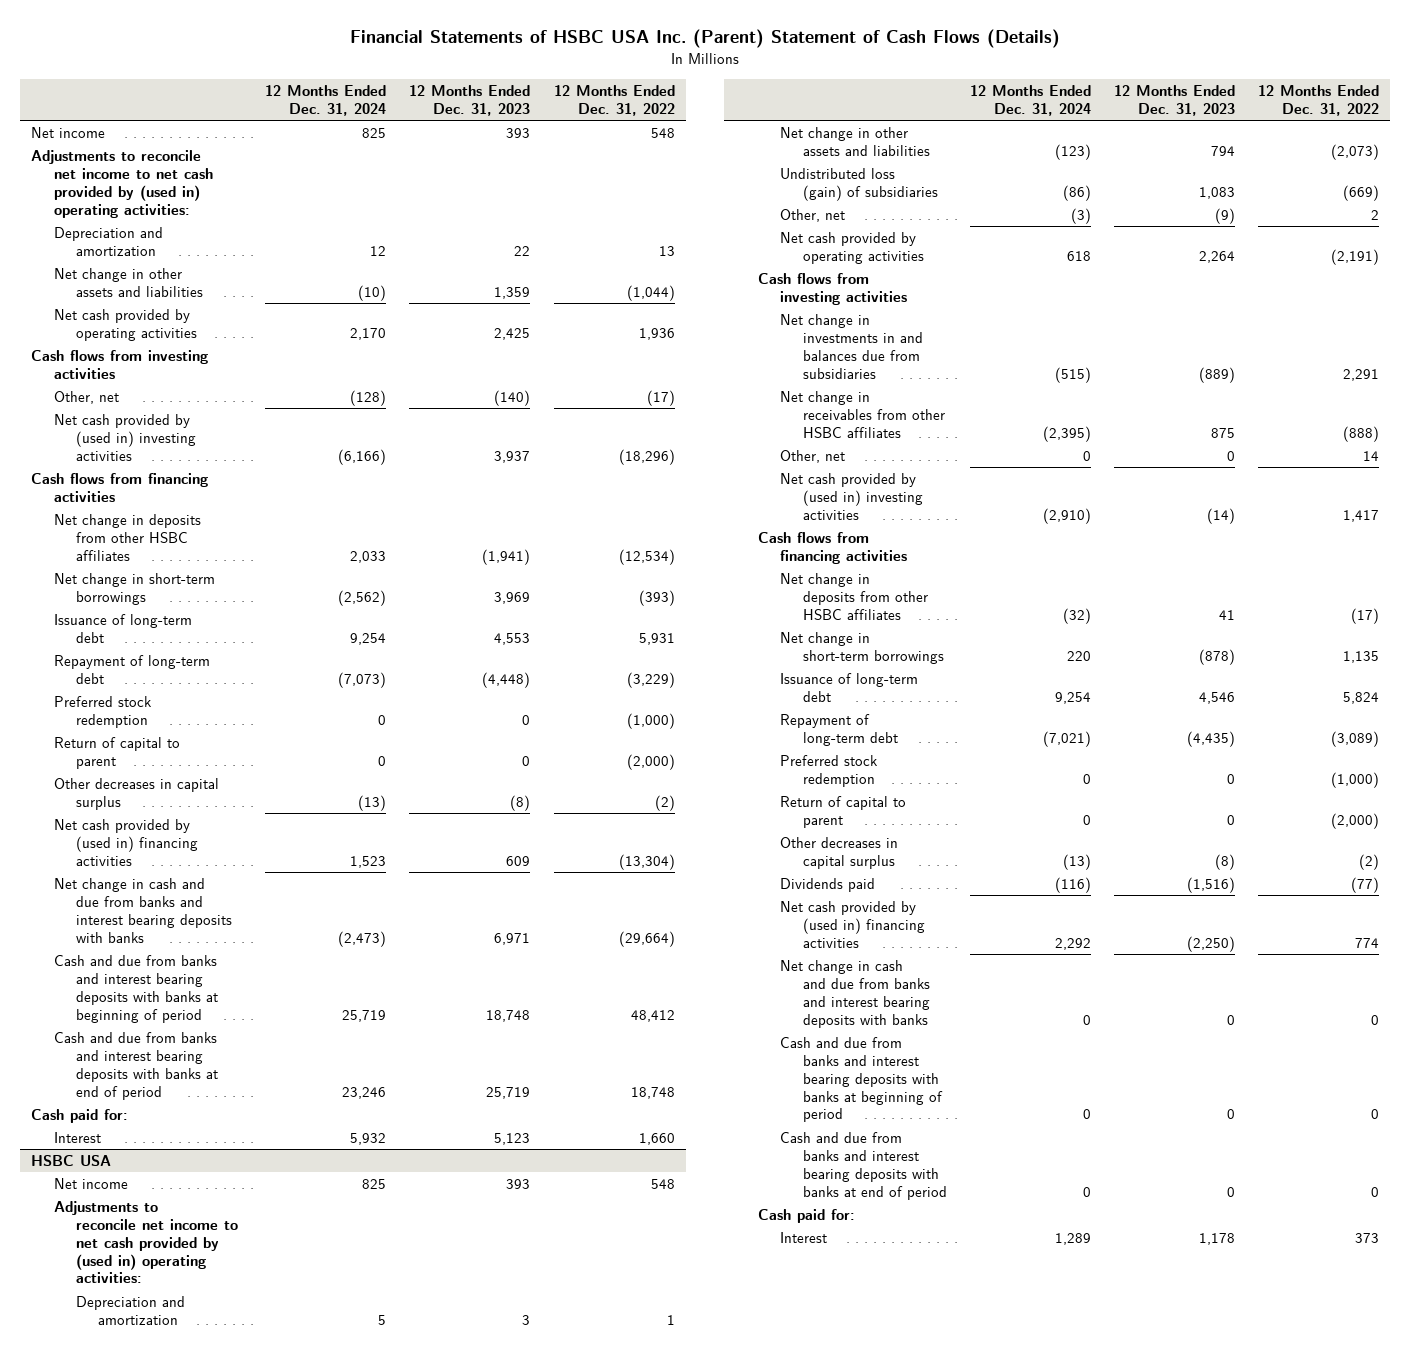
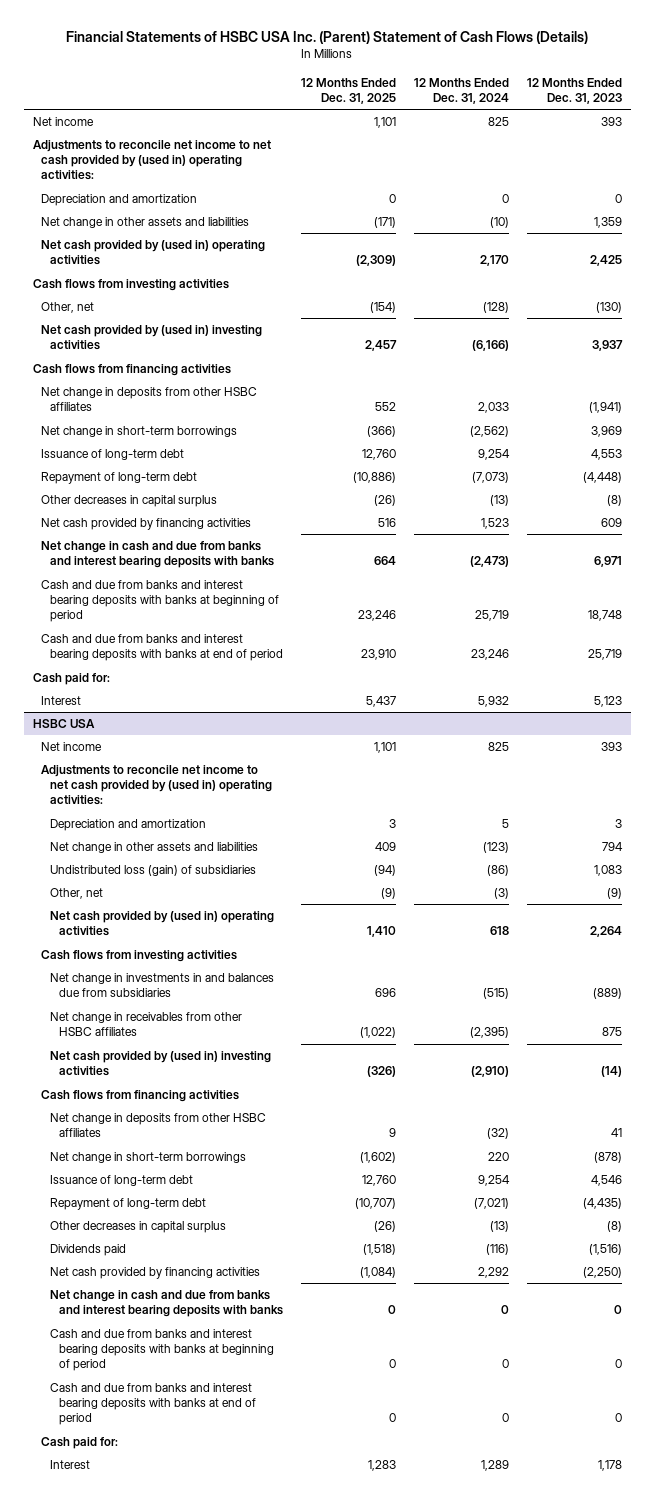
[553,85,675,116] 12 Months Ended Dec. 31, 2022 -> none
none -> [301,77,397,104] 12 Months Ended Dec. 31, 2025
[370,245,387,256] 12 -> [501,194,509,204] 0
[514,245,531,256] 22 -> [614,194,622,204] 0
[53,309,198,341] Net cash provided by operating activities -> [41,240,266,266] Net cash provided by (used in) operating activities
[494,390,531,407] (140) -> [595,302,622,314] (130)
[53,696,152,728] Preferred stock redemption -> none
[53,737,180,769] Return of capital to parent -> none
[53,819,199,866] Net cash provided by (used in) financing activities -> [41,518,252,531] Net cash provided by financing activities
[780,232,924,264] Net cash provided by operating activities -> [50,911,275,937] Net cash provided by (used in) operating activities
[780,450,846,464] Other, net -> none
[780,755,879,787] Preferred stock redemption -> none
[780,796,907,828] Return of capital to parent -> none
[780,901,925,948] Net cash provided by (used in) financing activities -> [50,1267,261,1280] Net cash provided by financing activities

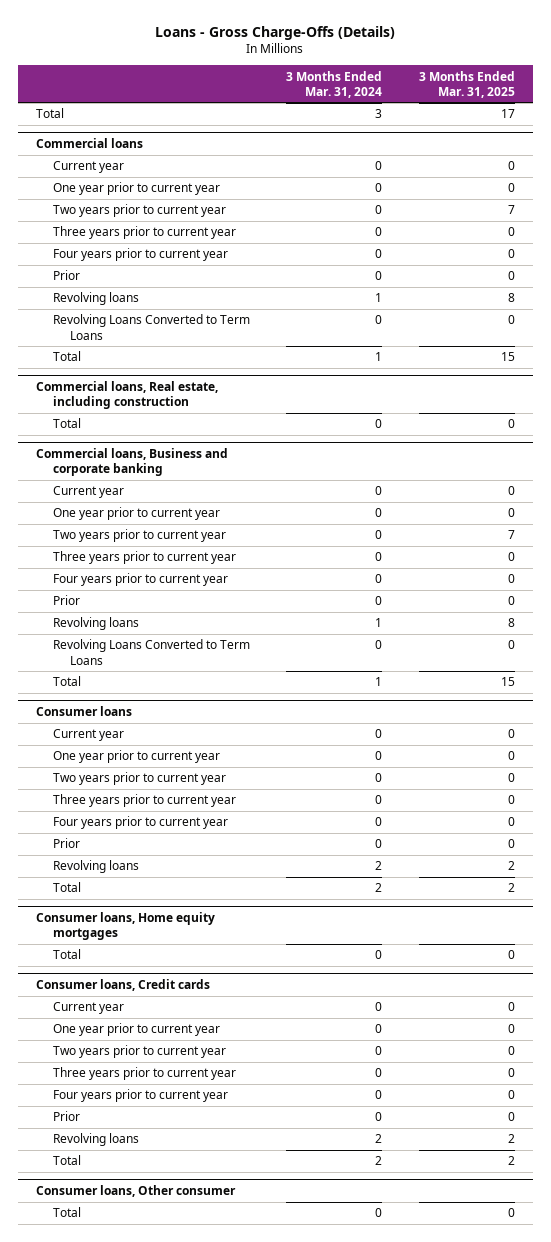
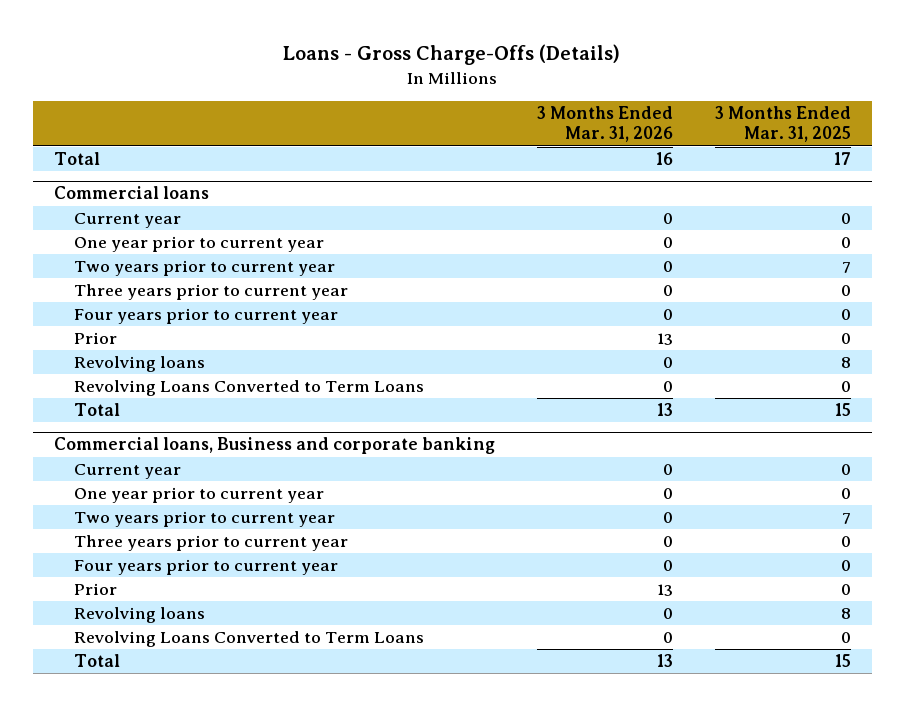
[286,70,383,98] 3 Months Ended Mar. 31, 2024 -> none
none -> [536,106,673,143] 3 Months Ended Mar. 31, 2026
[35,380,218,410] Commercial loans, Real estate, including construction -> none
[52,418,81,429] Total -> none
[35,705,132,716] Consumer loans -> none
[52,729,124,742] Current year -> none
[52,750,220,764] One year prior to current year -> none
[52,772,226,786] Two years prior to current year -> none
[52,794,236,808] Three years prior to current year -> none
[52,816,228,830] Four years prior to current year -> none
[52,838,80,849] Prior -> none
[52,860,139,874] Revolving loans -> none
[52,882,81,893] Total -> none
[35,911,215,941] Consumer loans, Home equity mortgages -> none
[52,949,81,960] Total -> none
[35,978,210,991] Consumer loans, Credit cards -> none
[52,1002,124,1015] Current year -> none
[52,1023,220,1037] One year prior to current year -> none
[52,1045,226,1059] Two years prior to current year -> none
[52,1067,236,1081] Three years prior to current year -> none
[52,1089,228,1103] Four years prior to current year -> none
[52,1111,80,1122] Prior -> none
[52,1133,139,1147] Revolving loans -> none
[52,1155,81,1166] Total -> none
[35,1184,236,1197] Consumer loans, Other consumer -> none
[52,1207,81,1218] Total -> none

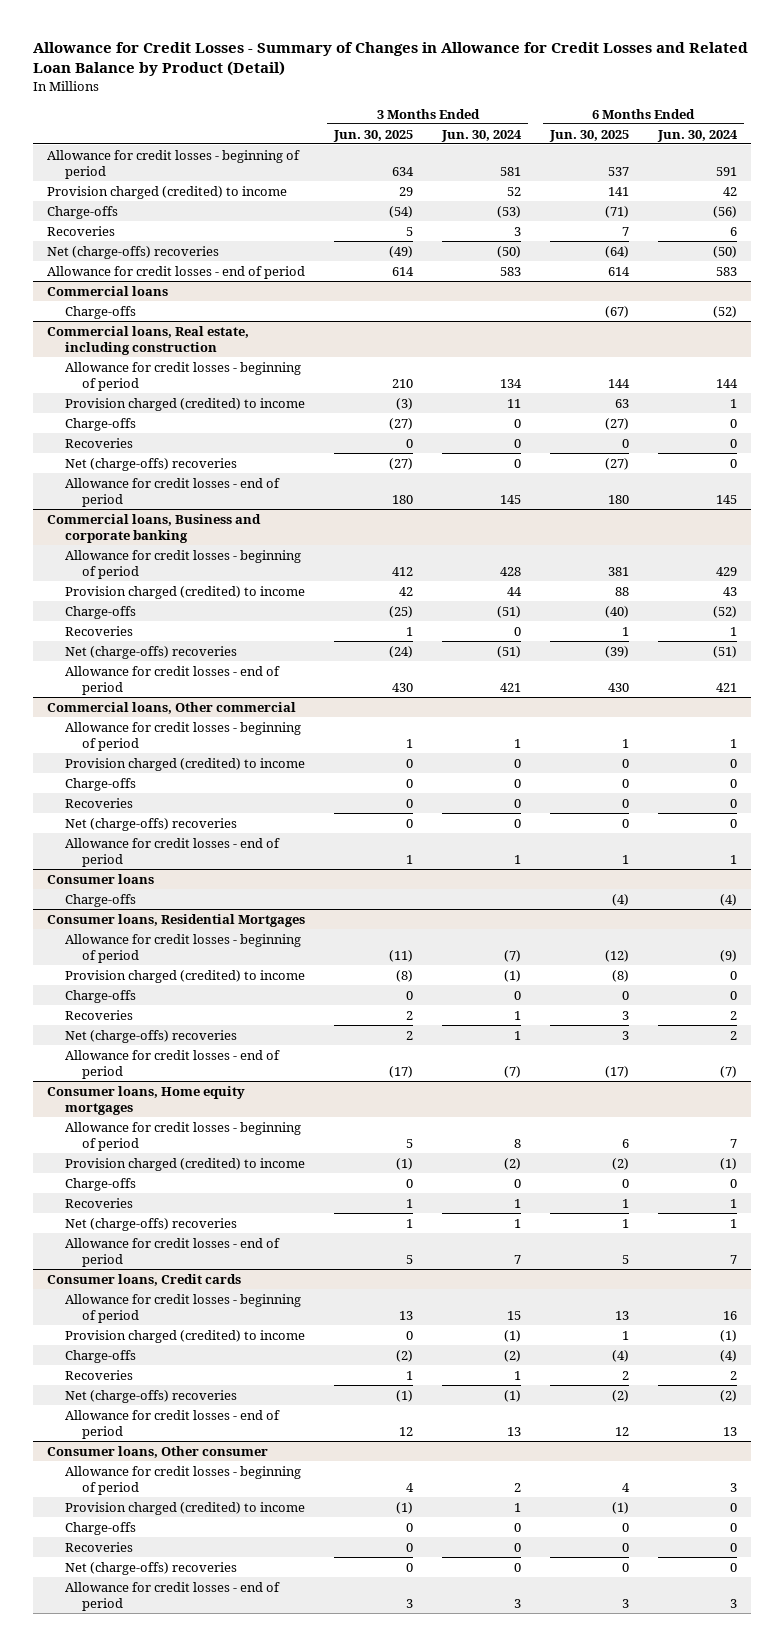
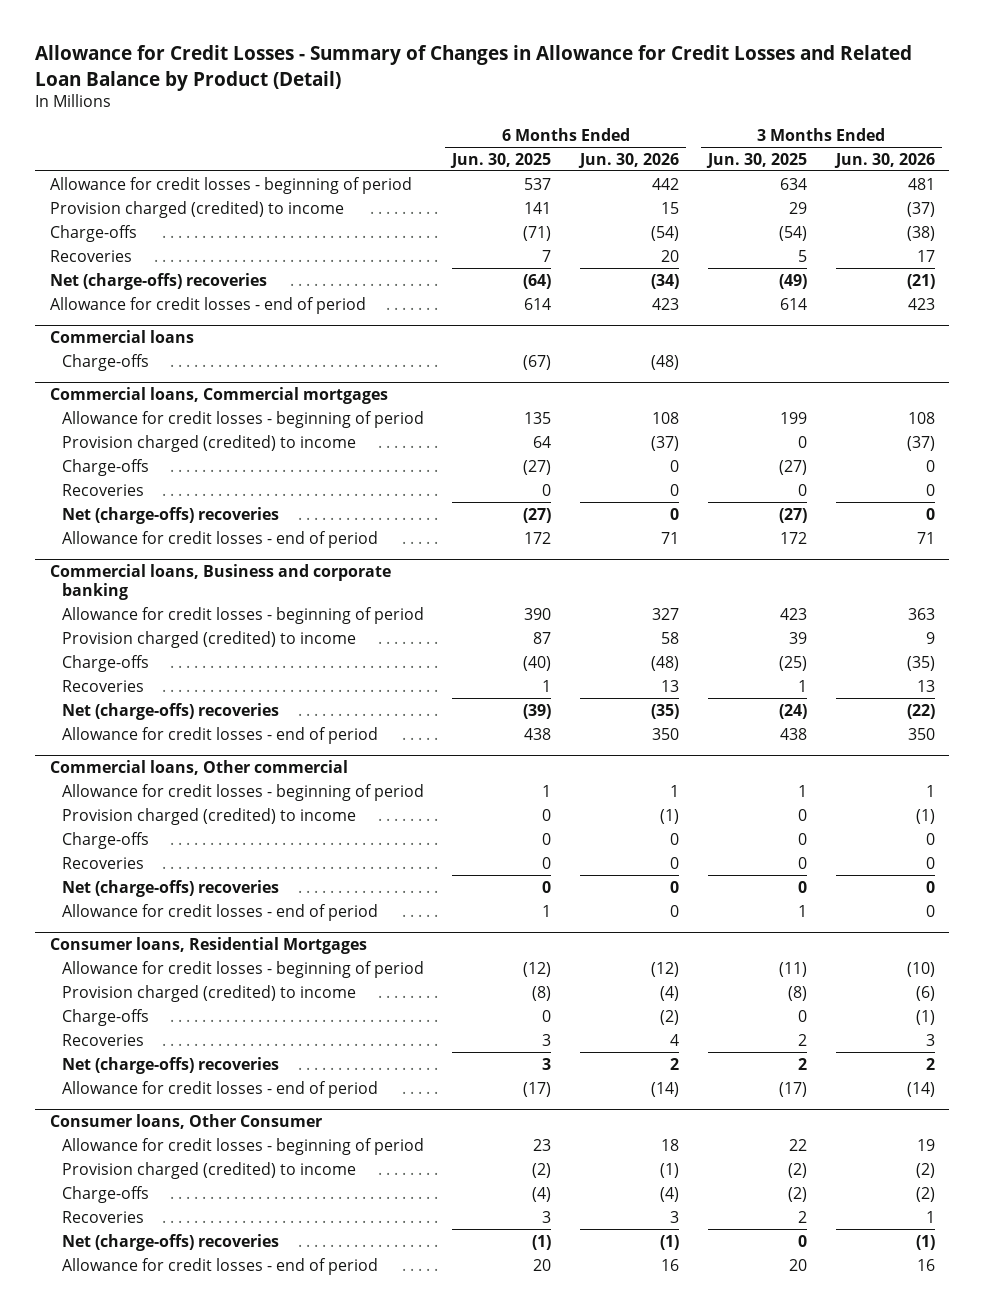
[441,129,523,142] Jun. 30, 2024 -> none
[656,129,738,142] Jun. 30, 2024 -> none
none -> [578,152,680,168] Jun. 30, 2026
none -> [833,152,935,168] Jun. 30, 2026
[47,325,250,355] Commercial loans, Real estate, including construction -> none
none -> [49,387,388,405] Commercial loans, Commercial mortgages
[392,378,414,388] 210 -> [780,411,808,424] 199
[607,378,630,388] 144 -> [524,411,552,424] 135
[396,397,414,410] (3) -> [798,435,808,448] 0
[614,398,629,408] 63 -> [533,435,552,448] 64
[392,494,414,504] 180 -> [780,531,808,544] 172
[607,494,629,504] 180 -> [524,531,552,544] 172
[392,566,414,576] 412 -> [780,607,808,620] 423
[607,566,629,576] 381 -> [524,607,552,620] 390
[399,586,414,596] 42 -> [789,631,808,644] 39
[614,586,629,596] 88 -> [533,631,552,644] 87
[392,682,414,692] 430 -> [780,727,808,740] 438
[607,682,629,692] 430 -> [524,727,552,740] 438
[47,873,155,884] Consumer loans -> none
[64,893,136,907] Charge-offs -> none
[47,1085,246,1115] Consumer loans, Home equity mortgages -> none
[64,1177,136,1191] Charge-offs -> none
[64,1197,133,1208] Recoveries -> none
[64,1217,237,1231] Net (charge-offs) recoveries -> none
[64,1237,280,1267] Allowance for credit losses - end of period -> none
[47,1273,242,1286] Consumer loans, Credit cards -> none
[64,1293,301,1323] Allowance for credit losses - beginning of period -> none
[64,1329,305,1343] Provision charged (credited) to income -> none
none -> [49,1114,322,1130] Consumer loans, Other Consumer
[406,1138,414,1148] 5 -> [789,1138,808,1151] 22
[621,1138,629,1148] 6 -> [533,1138,552,1151] 23
[396,1157,414,1170] (1) -> [788,1162,808,1178] (2)
[47,1445,269,1458] Consumer loans, Other consumer -> none
[64,1465,301,1495] Allowance for credit losses - beginning of period -> none
[64,1501,305,1515] Provision charged (credited) to income -> none
[64,1521,136,1535] Charge-offs -> none
[64,1541,133,1552] Recoveries -> none
[64,1561,237,1575] Net (charge-offs) recoveries -> none
[64,1581,280,1611] Allowance for credit losses - end of period -> none
[406,1370,414,1380] 1 -> [798,1210,808,1223] 2
[621,1370,629,1380] 2 -> [542,1210,552,1223] 3
[396,1389,414,1402] (1) -> [798,1234,808,1247] 0
[611,1389,629,1402] (2) -> [532,1234,552,1250] (1)
[399,1426,414,1436] 12 -> [789,1258,808,1271] 20
[614,1426,629,1436] 12 -> [533,1258,552,1271] 20

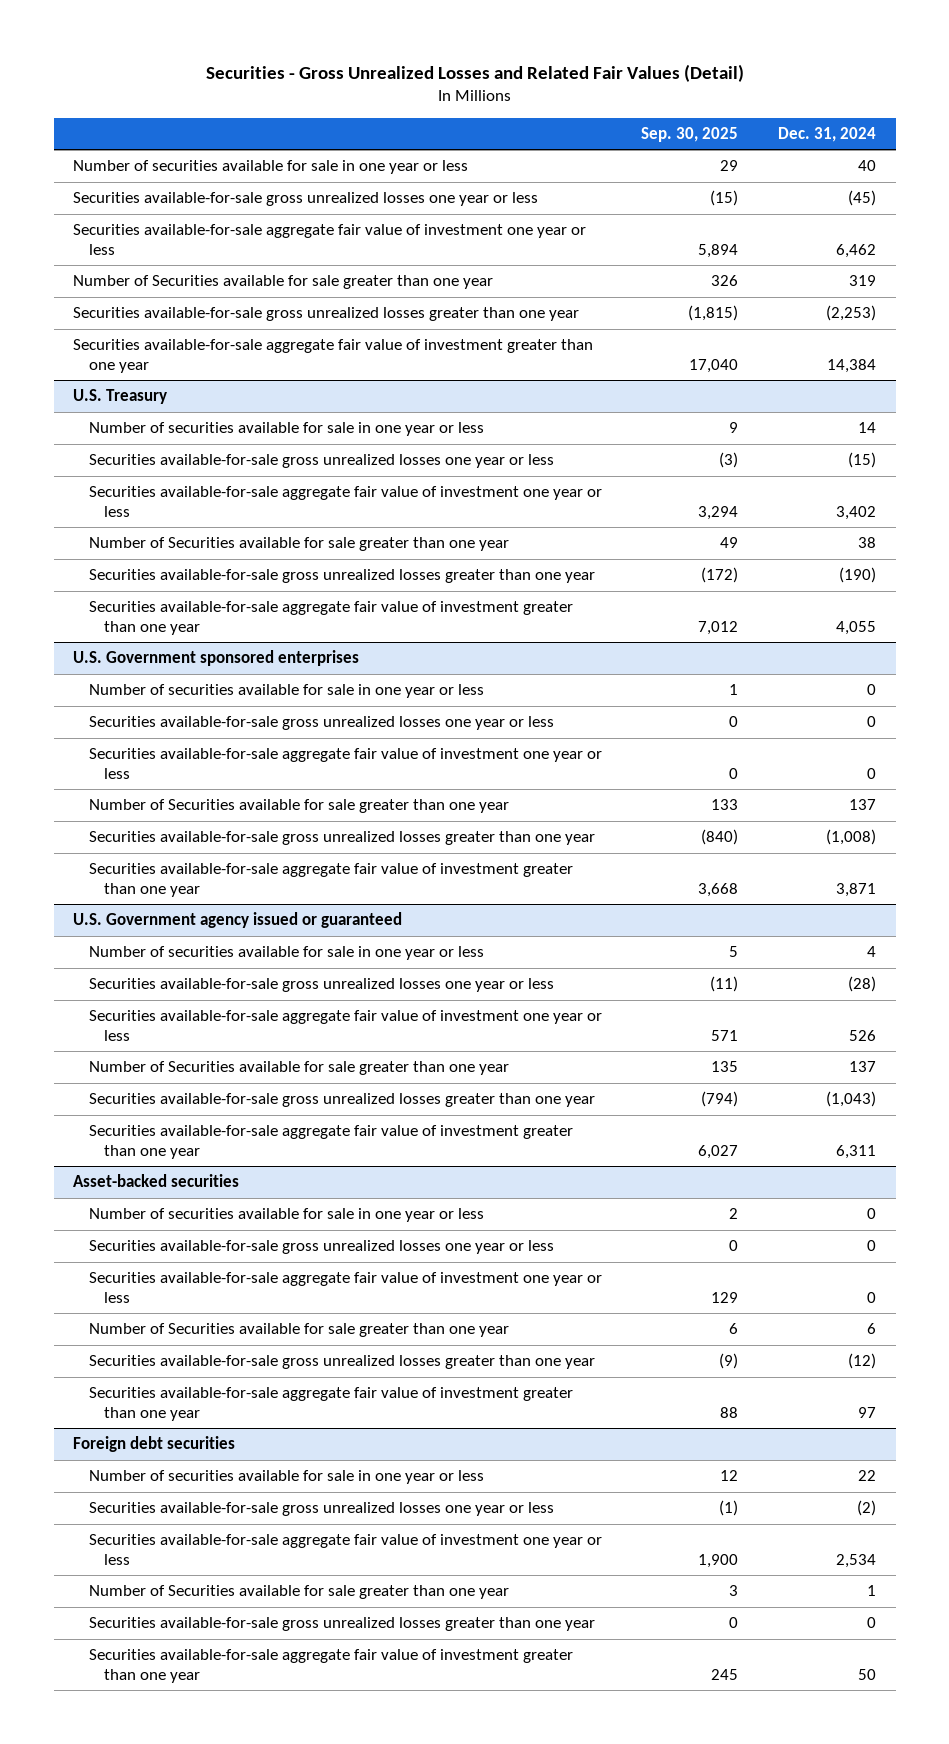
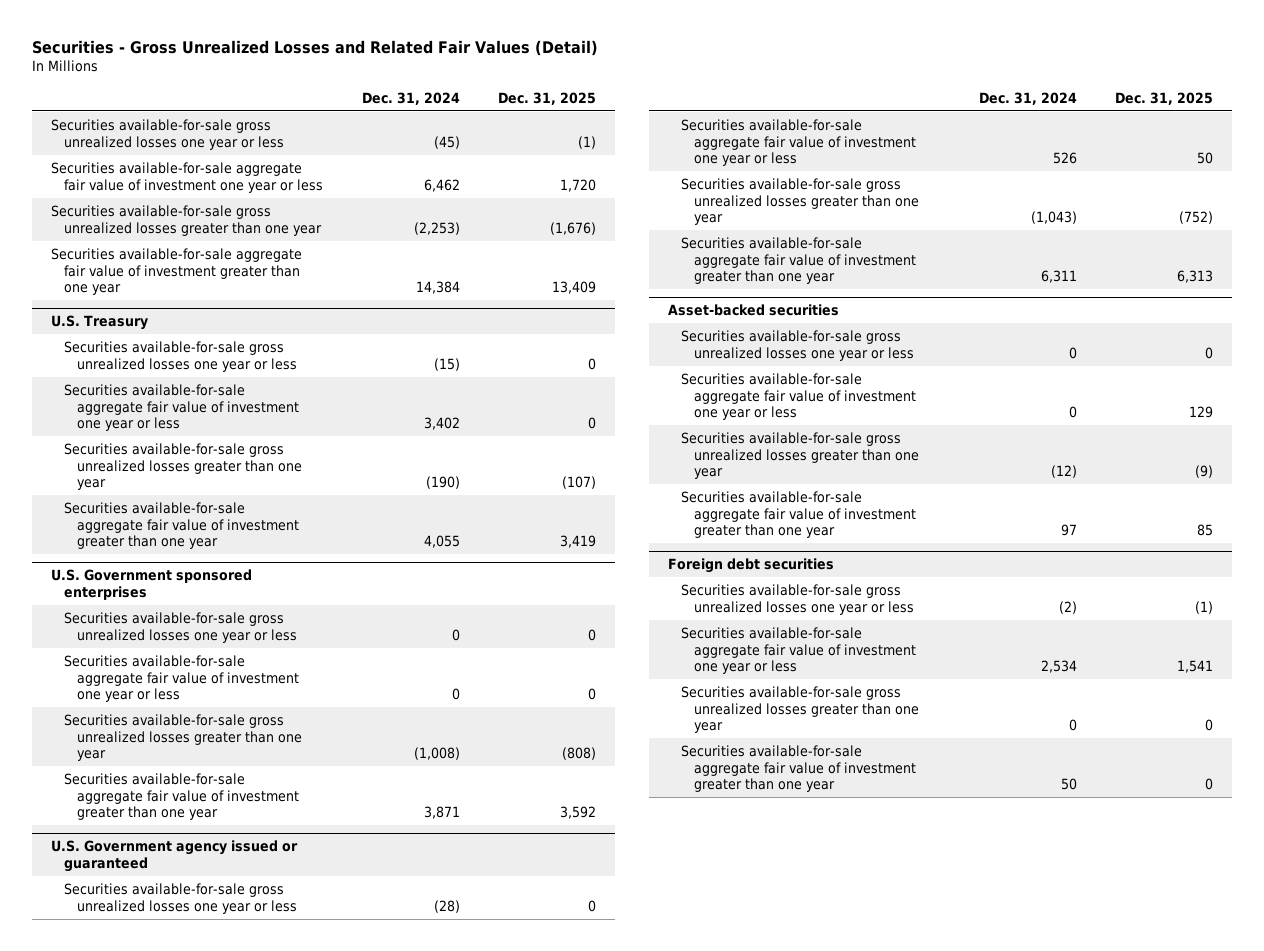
[641,126,739,142] Sep. 30, 2025 -> none
none -> [497,91,596,105] Dec. 31, 2025
[73,160,469,175] Number of securities available for sale in one year or less -> none
[73,275,494,290] Number of Securities available for sale greater than one year -> none
[88,422,484,437] Number of securities available for sale in one year or less -> none
[88,537,509,552] Number of Securities available for sale greater than one year -> none
[88,684,484,699] Number of securities available for sale in one year or less -> none
[88,799,509,814] Number of Securities available for sale greater than one year -> none
[88,946,484,961] Number of securities available for sale in one year or less -> none
[88,1061,509,1076] Number of Securities available for sale greater than one year -> none
[88,1208,484,1223] Number of securities available for sale in one year or less -> none
[88,1323,509,1338] Number of Securities available for sale greater than one year -> none
[88,1470,484,1485] Number of securities available for sale in one year or less -> none
[88,1585,509,1600] Number of Securities available for sale greater than one year -> none

